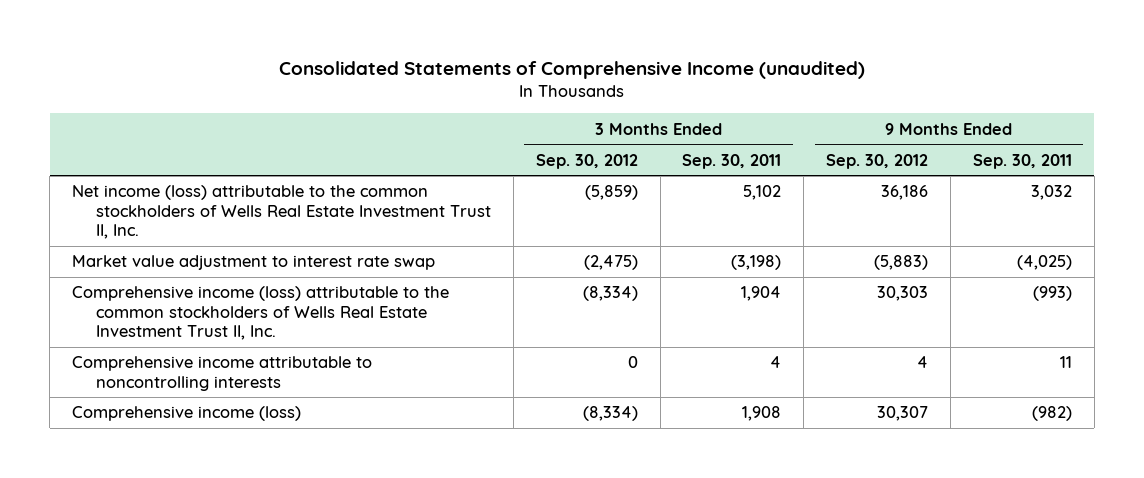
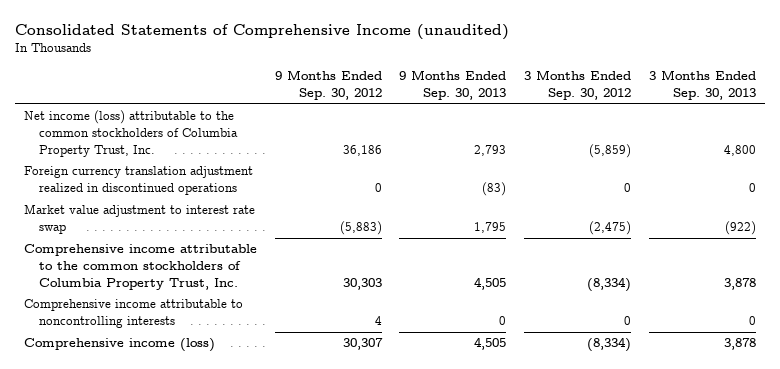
[682,153,782,169] Sep. 30, 2011 -> none
[972,153,1072,169] Sep. 30, 2011 -> none
none -> [399,70,507,101] 9 Months Ended Sep. 30, 2013
none -> [648,70,756,101] 3 Months Ended Sep. 30, 2013
[71,185,491,240] Net income (loss) attributable to the common stockholders of Wells Real Estate Investment Trust II, Inc. -> [23,110,238,157] Net income (loss) attributable to the common stockholders of Columbia Property Trust, Inc.
none -> [23,166,253,196] Foreign currency translation adjustment realized in discontinued operations
[71,286,449,341] Comprehensive income (loss) attributable to the common stockholders of Wells Real Estate Investment Trust II, Inc. -> [23,244,257,290] Comprehensive income attributable to the common stockholders of Columbia Property Trust, Inc.

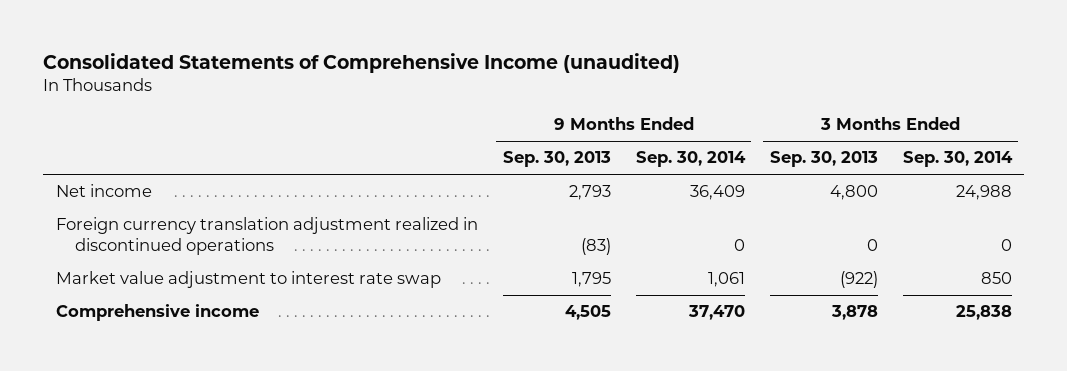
[274,70,382,101] 9 Months Ended Sep. 30, 2012 -> none
[524,70,632,101] 3 Months Ended Sep. 30, 2012 -> none
none -> [635,151,746,168] Sep. 30, 2014
none -> [902,151,1013,168] Sep. 30, 2014
[23,110,238,157] Net income (loss) attributable to the common stockholders of Columbia Property Trust, Inc. -> [55,184,152,198] Net income
[23,299,243,329] Comprehensive income attributable to noncontrolling interests -> none
[23,338,215,353] Comprehensive income (loss) -> none
[23,244,257,290] Comprehensive income attributable to the common stockholders of Columbia Property Trust, Inc. -> [55,304,259,322] Comprehensive income

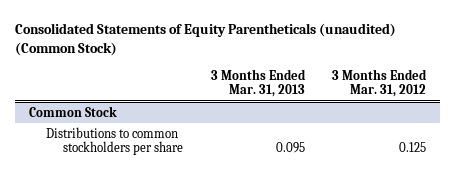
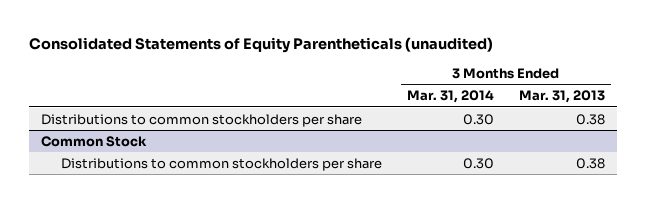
[14,22,396,56] Consolidated Statements of Equity Parentheticals (unaudited) (Common Stock) -> [29,36,494,53] Consolidated Statements of Equity Parentheticals (unaudited)
[332,68,428,98] 3 Months Ended Mar. 31, 2012 -> none
none -> [406,90,494,104] Mar. 31, 2014
none -> [41,113,363,127] Distributions to common stockholders per share
[275,142,305,154] 0.095 -> [575,157,605,169] 0.38

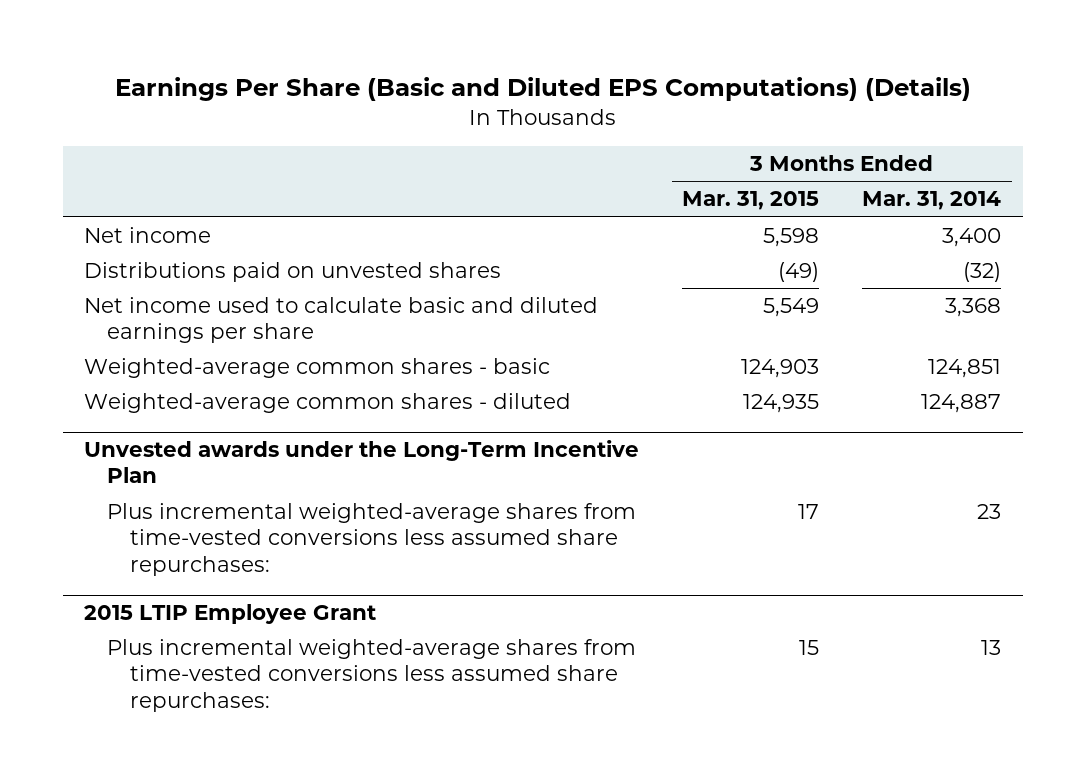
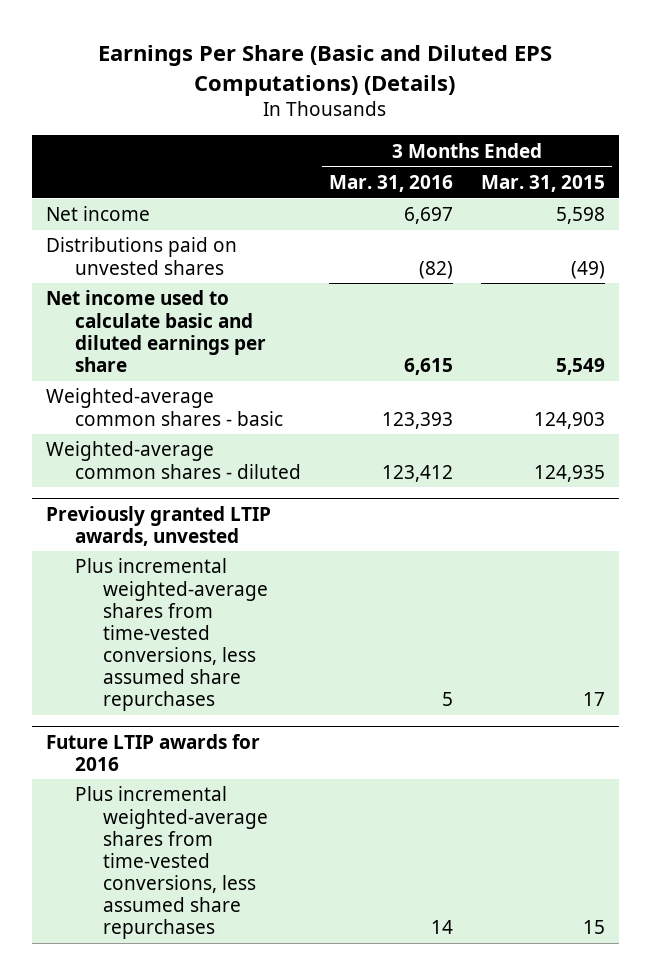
[862,191,1002,211] Mar. 31, 2014 -> none
none -> [328,175,453,193] Mar. 31, 2016
[84,440,640,484] Unvested awards under the Long-Term Incentive Plan -> [46,505,272,546] Previously granted LTIP awards, unvested
[107,503,637,576] Plus incremental weighted-average shares from time-vested conversions less assumed share repurchases: -> [74,558,269,712] Plus incremental weighted-average shares from time-vested conversions, less assumed share repurchases
[84,604,377,625] 2015 LTIP Employee Grant -> [46,733,261,771] Future LTIP awards for 2016
[107,639,637,712] Plus incremental weighted-average shares from time-vested conversions less assumed share repurchases: -> [74,786,269,940] Plus incremental weighted-average shares from time-vested conversions, less assumed share repurchases

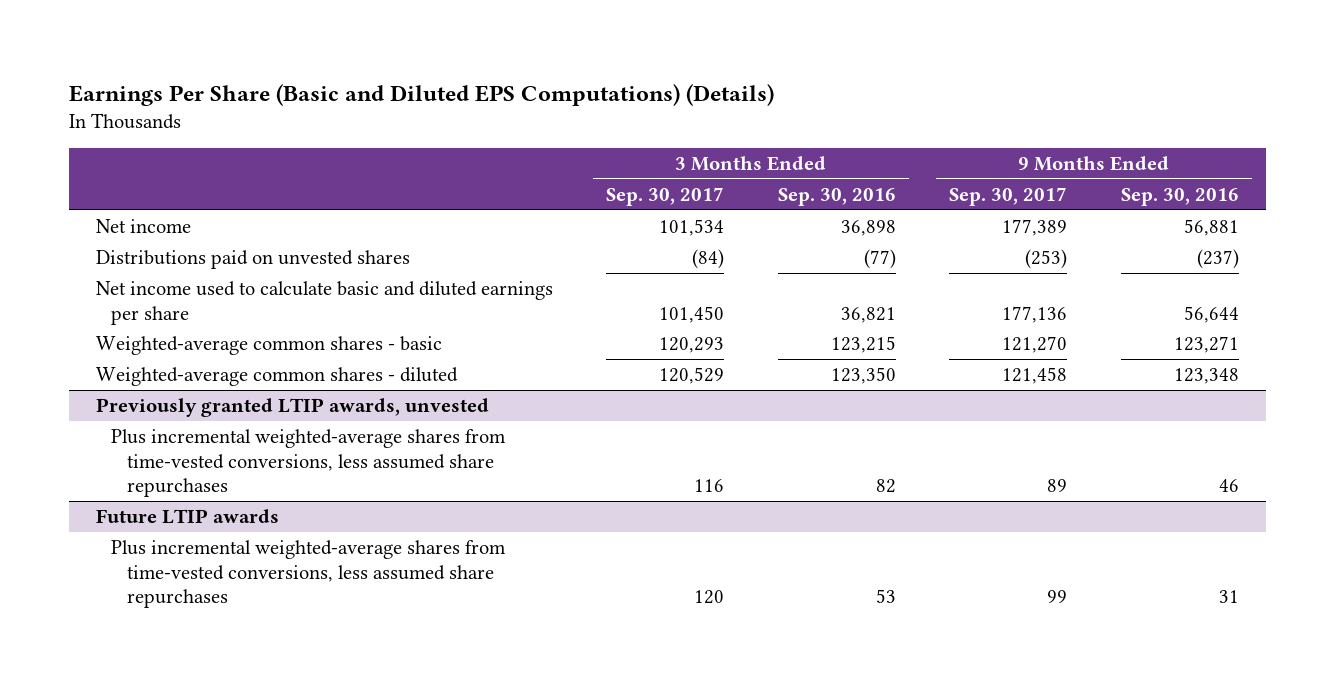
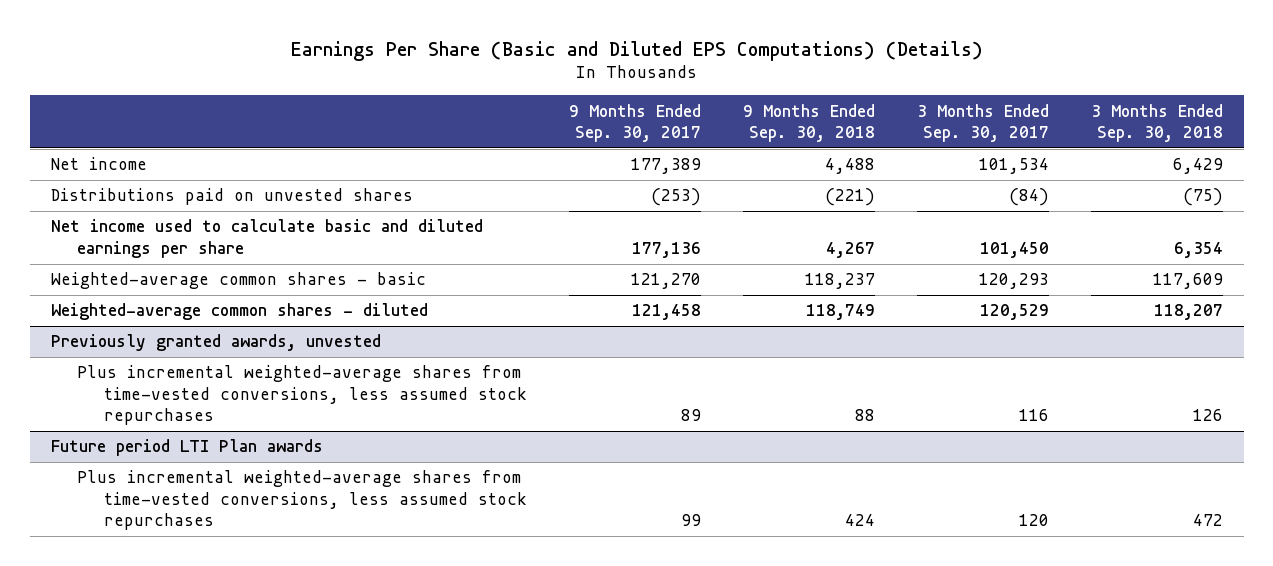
[777,187,896,206] Sep. 30, 2016 -> none
[1120,187,1239,206] Sep. 30, 2016 -> none
none -> [742,103,875,142] 9 Months Ended Sep. 30, 2018
none -> [1090,103,1223,142] 3 Months Ended Sep. 30, 2018
[95,397,489,417] Previously granted LTIP awards, unvested -> [50,334,381,352] Previously granted awards, unvested
[111,428,507,498] Plus incremental weighted-average shares from time-vested conversions, less assumed share repurchases -> [77,365,527,426] Plus incremental weighted-average shares from time-vested conversions, less assumed stock repurchases
[95,508,279,524] Future LTIP awards -> [50,439,323,457] Future period LTI Plan awards
[111,539,507,609] Plus incremental weighted-average shares from time-vested conversions, less assumed share repurchases -> [77,470,527,531] Plus incremental weighted-average shares from time-vested conversions, less assumed stock repurchases

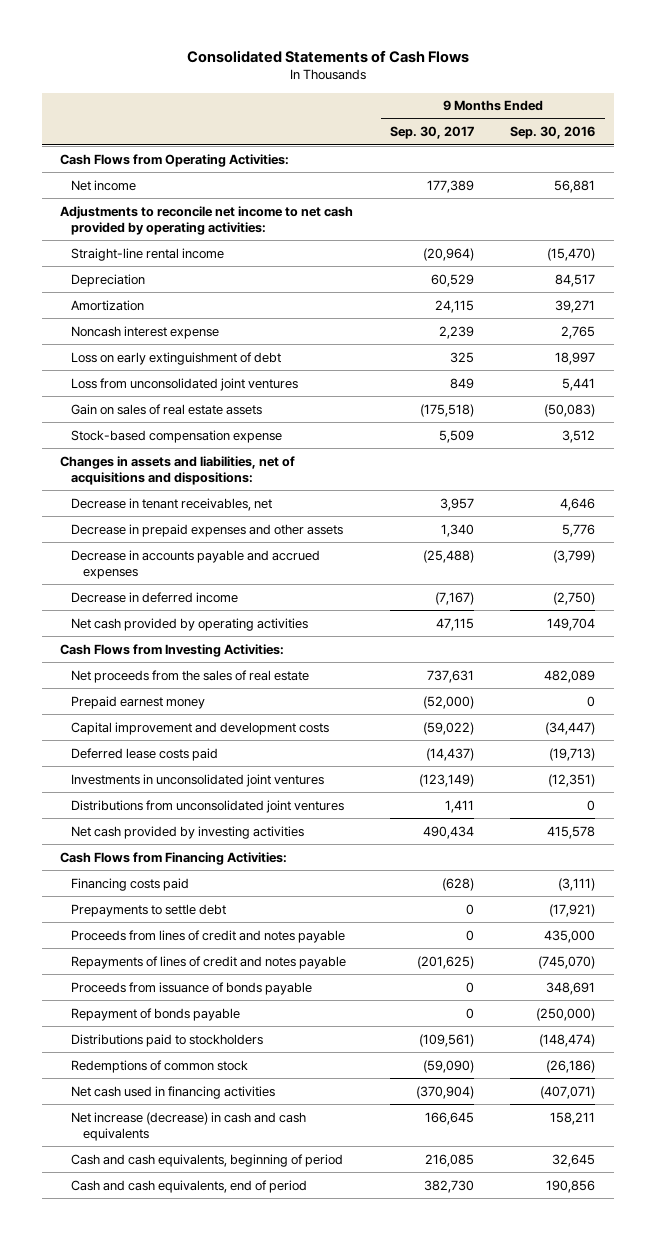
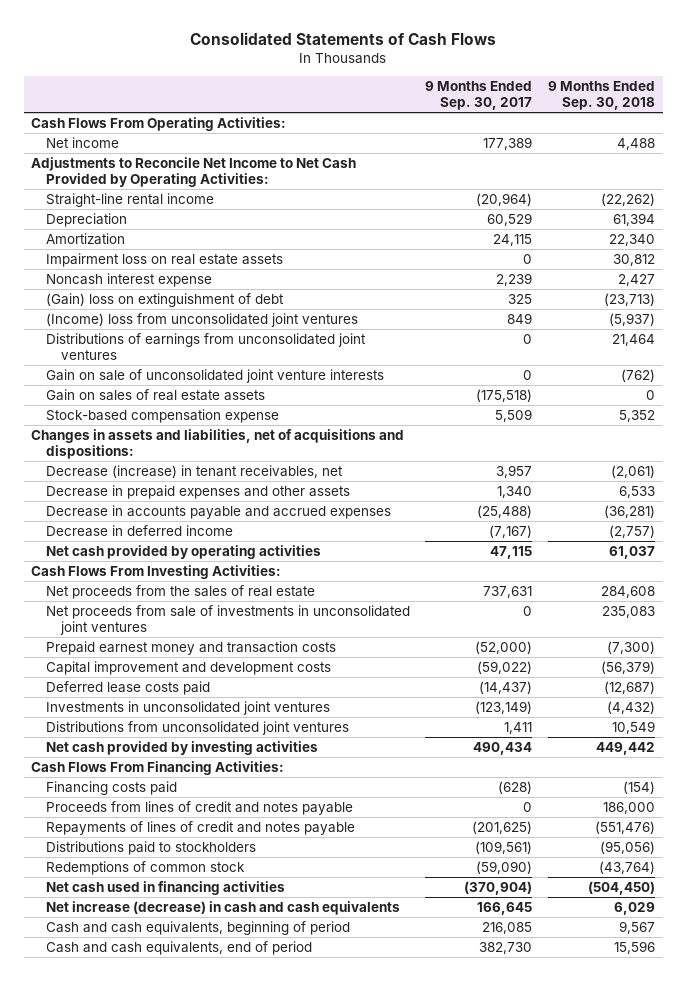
[510,126,596,140] Sep. 30, 2016 -> none
none -> [547,81,655,111] 9 Months Ended Sep. 30, 2018
[59,153,289,167] Cash Flows from Operating Activities: -> [31,116,287,131] Cash Flows From Operating Activities:
[59,205,353,236] Adjustments to reconcile net income to net cash provided by operating activities: -> [31,156,357,187] Adjustments to Reconcile Net Income to Net Cash Provided by Operating Activities:
none -> [46,252,284,267] Impairment loss on real estate assets
[71,351,282,365] Loss on early extinguishment of debt -> [46,292,285,307] (Gain) loss on extinguishment of debt
[71,377,299,391] Loss from unconsolidated joint ventures -> [46,312,359,327] (Income) loss from unconsolidated joint ventures
none -> [46,332,367,360] Distributions of earnings from unconsolidated joint ventures
none -> [46,368,385,383] Gain on sale of unconsolidated joint venture interests
[71,497,273,511] Decrease in tenant receivables, net -> [46,464,344,478] Decrease (increase) in tenant receivables, net
[59,643,284,657] Cash Flows from Investing Activities: -> [31,564,282,579] Cash Flows From Investing Activities:
none -> [46,604,411,635] Net proceeds from sale of investments in unconsolidated joint ventures
[71,695,206,709] Prepaid earnest money -> [46,640,337,655] Prepaid earnest money and transaction costs
[59,851,287,865] Cash Flows from Financing Activities: -> [31,760,285,775] Cash Flows From Financing Activities:
[71,903,227,917] Prepayments to settle debt -> none
[71,981,313,995] Proceeds from issuance of bonds payable -> none
[71,1007,241,1021] Repayment of bonds payable -> none

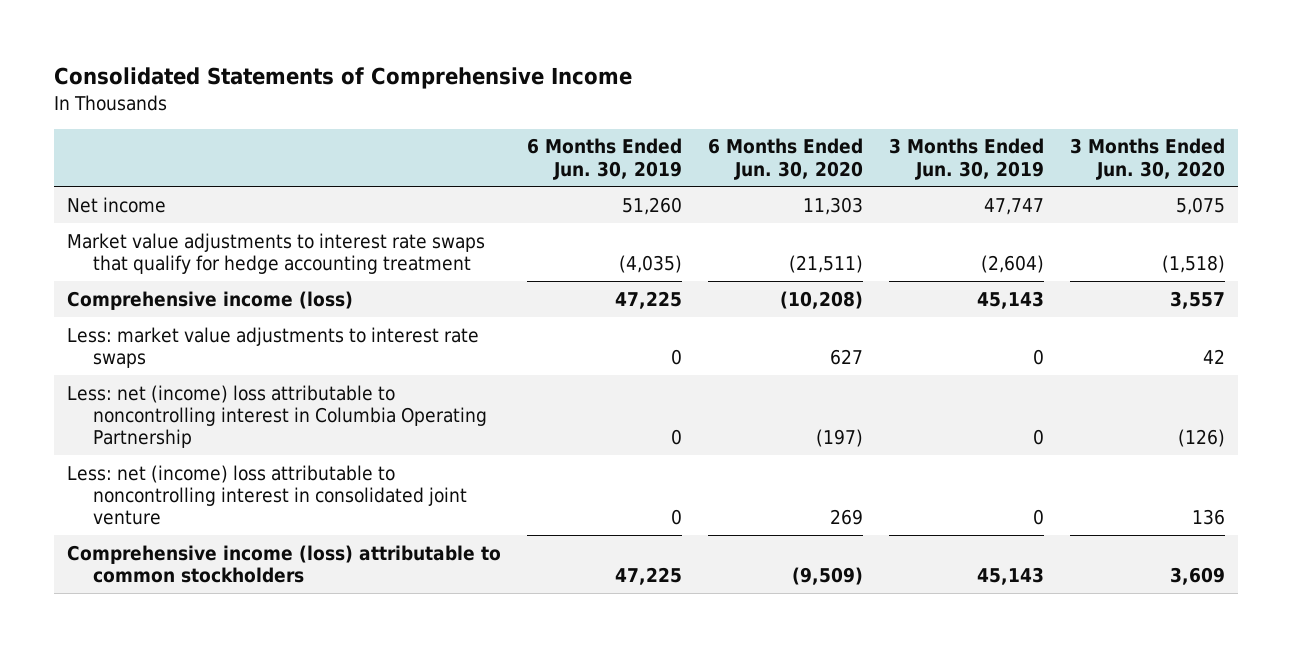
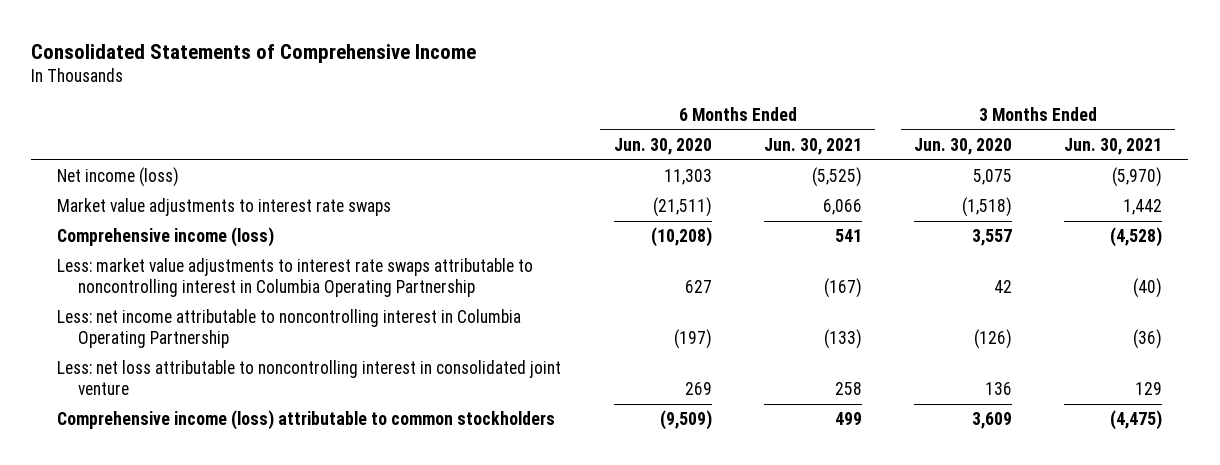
[527,138,683,180] 6 Months Ended Jun. 30, 2019 -> none
[889,138,1045,180] 3 Months Ended Jun. 30, 2019 -> none
none -> [763,138,862,156] Jun. 30, 2021
none -> [1064,138,1163,156] Jun. 30, 2021
[67,196,167,213] Net income -> [57,167,180,188] Net income (loss)
[67,232,486,274] Market value adjustments to interest rate swaps that qualify for hedge accounting treatment -> [57,198,392,217] Market value adjustments to interest rate swaps
[67,326,480,368] Less: market value adjustments to interest rate swaps -> [57,258,534,298] Less: market value adjustments to interest rate swaps attributable to noncontrolling interest in Columbia Operating Partnership
[67,384,487,449] Less: net (income) loss attributable to noncontrolling interest in Columbia Operating Partnership -> [57,309,522,349] Less: net income attributable to noncontrolling interest in Columbia Operating Partnership
[67,464,467,526] Less: net (income) loss attributable to noncontrolling interest in consolidated joint venture -> [57,360,562,396] Less: net loss attributable to noncontrolling interest in consolidated joint venture

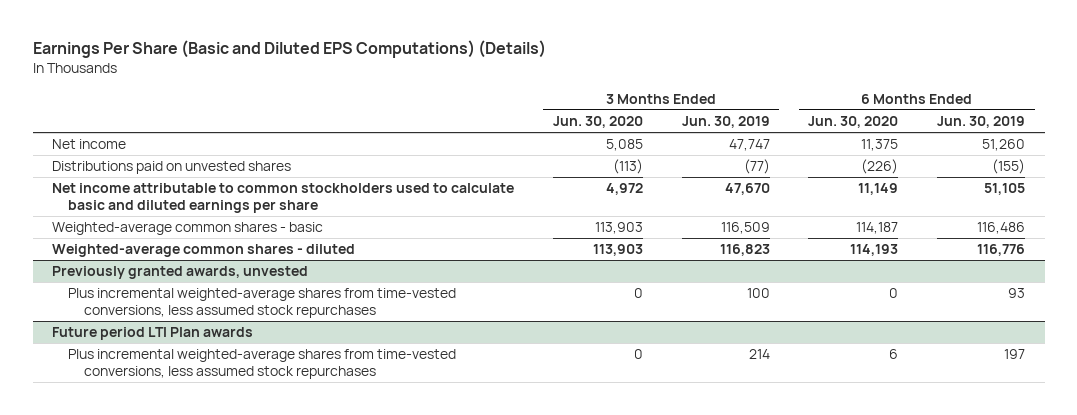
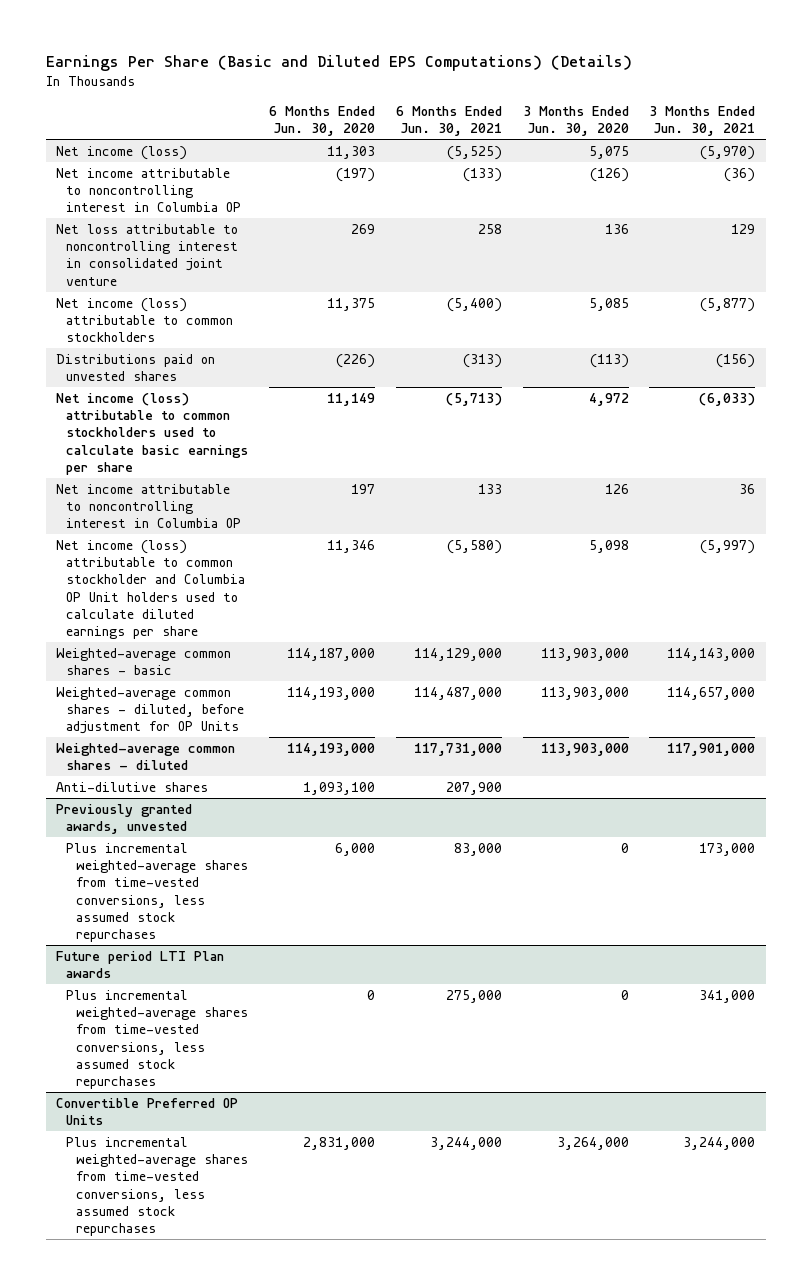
[681,116,770,129] Jun. 30, 2019 -> none
[937,116,1026,129] Jun. 30, 2019 -> none
none -> [395,105,502,137] 6 Months Ended Jun. 30, 2021
none -> [649,105,756,137] 3 Months Ended Jun. 30, 2021
none -> [56,145,188,160] Net income (loss)
none -> [56,167,242,213] Net income attributable to noncontrolling interest in Columbia OP
none -> [56,223,239,286] Net loss attributable to noncontrolling interest in consolidated joint venture
[51,139,126,150] Net income -> [56,297,234,343] Net income (loss) attributable to common stockholders
[51,183,514,214] Net income attributable to common stockholders used to calculate basic and diluted earnings per share -> [56,392,249,475] Net income (loss) attributable to common stockholders used to calculate basic earnings per share
none -> [56,483,242,529] Net income attributable to noncontrolling interest in Columbia OP
none -> [56,539,246,640] Net income (loss) attributable to common stockholder and Columbia OP Unit holders used to calculate diluted earnings per share
[594,222,643,235] 113,903 -> [540,647,629,661] 113,903,000
[856,222,899,235] 114,187 -> [286,647,375,661] 114,187,000
none -> [56,686,245,735] Weighted-average common shares - diluted, before adjustment for OP Units
[592,244,643,257] 113,903 -> [540,742,629,756] 113,903,000
[850,244,899,257] 114,193 -> [286,742,375,756] 114,193,000
none -> [56,781,209,792] Anti-dilutive shares
[889,288,899,299] 0 -> [334,842,375,856] 6,000
[889,349,899,360] 6 -> [366,989,375,1000] 0
none -> [56,1097,239,1126] Convertible Preferred OP Units
none -> [66,1136,249,1237] Plus incremental weighted-average shares from time-vested conversions, less assumed stock repurchases

